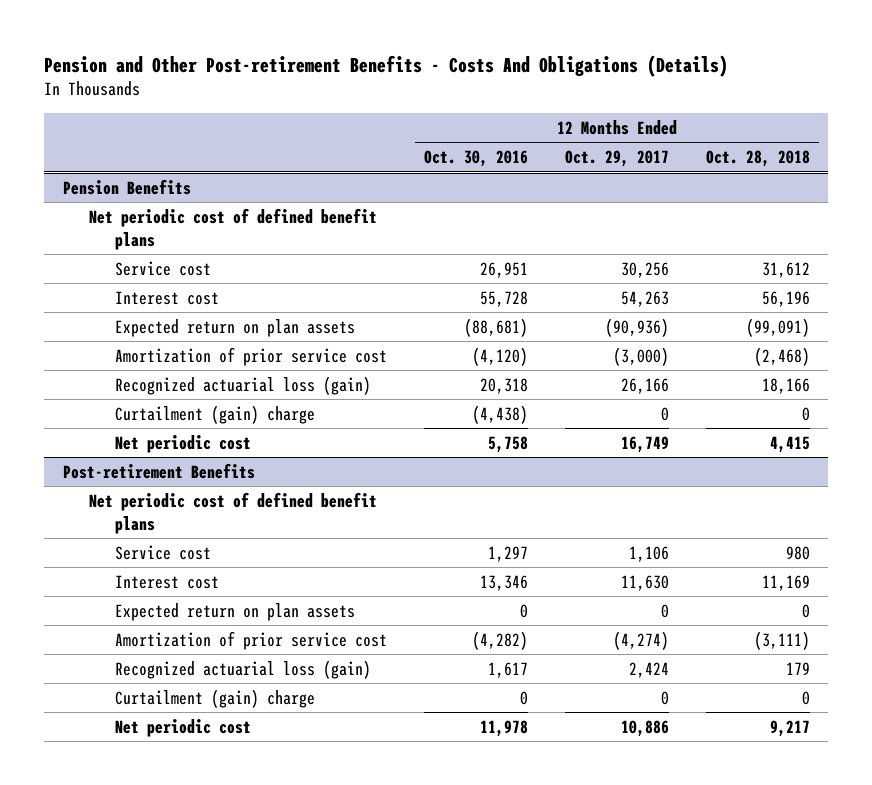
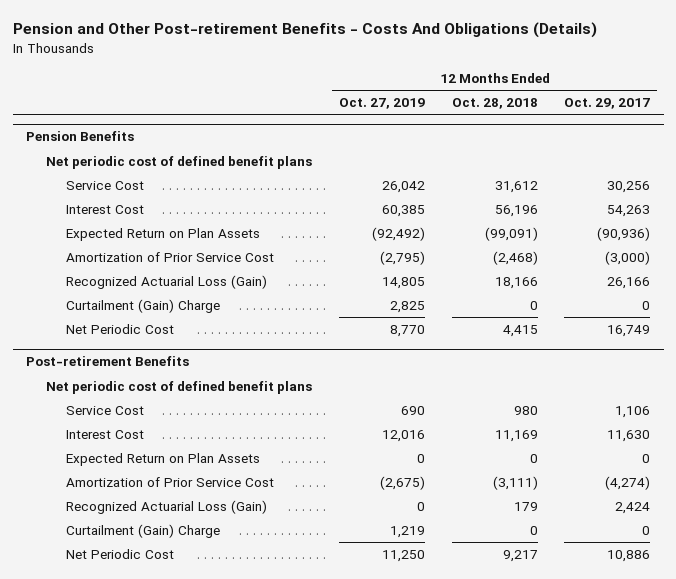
[424,150,529,168] Oct. 30, 2016 -> none
none -> [338,98,425,110] Oct. 27, 2019
[115,260,212,276] Service cost -> [66,180,145,190] Service Cost
[115,290,220,305] Interest cost -> [66,204,145,214] Interest Cost
[115,318,356,337] Expected return on plan assets -> [66,227,261,241] Expected Return on Plan Assets
[115,346,388,366] Amortization of prior service cost -> [66,251,275,262] Amortization of Prior Service Cost
[115,375,372,395] Recognized actuarial loss (gain) -> [66,274,268,289] Recognized Actuarial Loss (Gain)
[115,404,316,424] Curtailment (gain) charge -> [66,298,221,313] Curtailment (Gain) Charge
[115,434,252,453] Net periodic cost -> [66,323,175,334] Net Periodic Cost
[115,544,212,560] Service cost -> [66,405,145,415] Service Cost
[115,574,220,589] Interest cost -> [66,429,145,439] Interest Cost
[115,602,356,621] Expected return on plan assets -> [66,452,261,466] Expected Return on Plan Assets
[115,630,388,650] Amortization of prior service cost -> [66,476,275,487] Amortization of Prior Service Cost
[115,659,372,679] Recognized actuarial loss (gain) -> [66,499,268,514] Recognized Actuarial Loss (Gain)
[115,688,316,708] Curtailment (gain) charge -> [66,523,221,538] Curtailment (Gain) Charge
[115,718,252,737] Net periodic cost -> [66,548,175,559] Net Periodic Cost

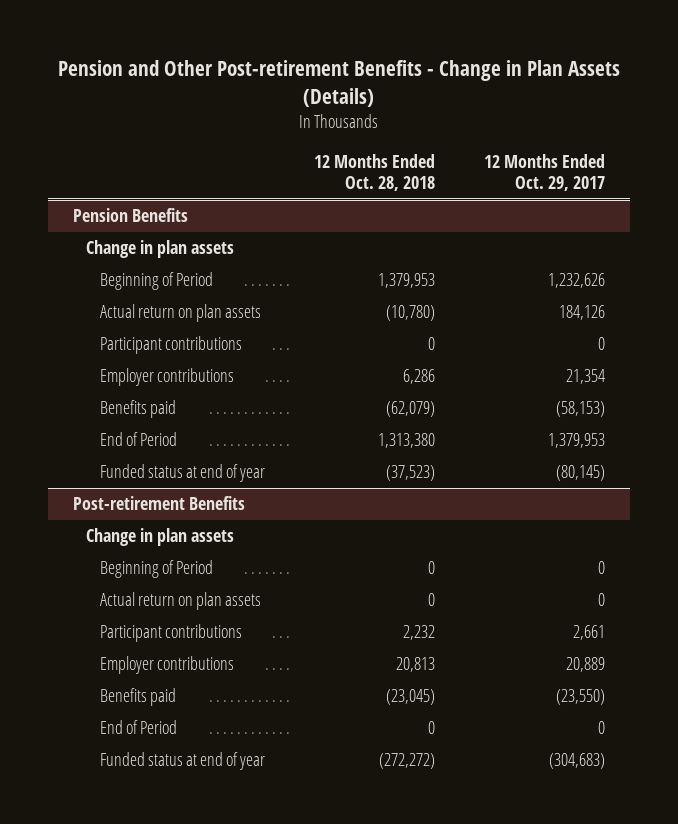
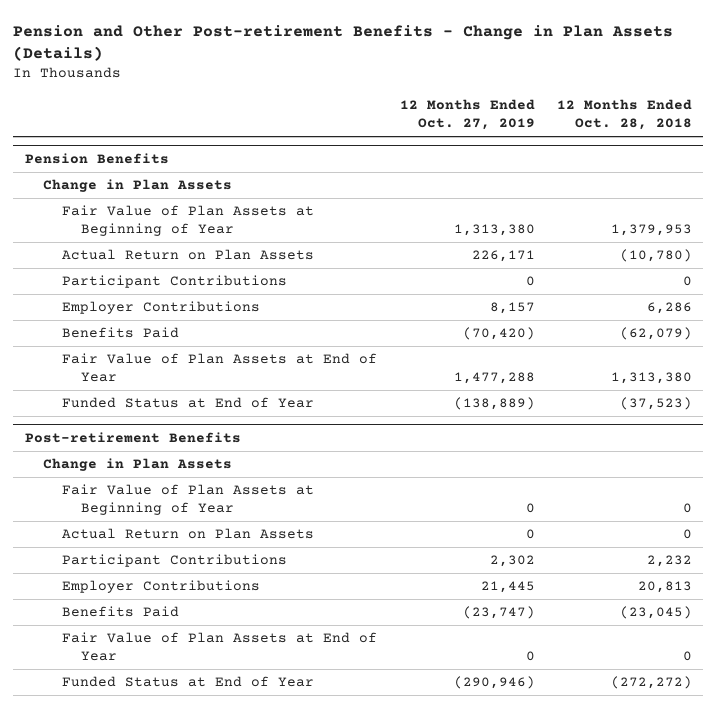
[484,153,606,192] 12 Months Ended Oct. 29, 2017 -> none
none -> [399,99,535,131] 12 Months Ended Oct. 27, 2019
[86,240,235,259] Change in plan assets -> [43,179,233,193] Change in Plan Assets
[100,272,214,291] Beginning of Period -> [62,205,315,237] Fair Value of Plan Assets at Beginning of Year
[100,304,262,323] Actual return on plan assets -> [62,249,315,261] Actual Return on Plan Assets
[100,336,243,355] Participant contributions -> [62,275,288,289] Participant Contributions
[100,368,235,387] Employer contributions -> [62,301,261,315] Employer Contributions
[100,400,177,419] Benefits paid -> [62,327,180,339] Benefits Paid
[100,432,178,447] End of Period -> [62,353,378,383] Fair Value of Plan Assets at End of Year
[100,464,266,483] Funded status at end of year -> [62,397,315,409] Funded Status at End of Year
[86,528,235,547] Change in plan assets -> [43,458,233,472] Change in Plan Assets
[100,560,214,579] Beginning of Period -> [62,484,315,516] Fair Value of Plan Assets at Beginning of Year
[100,592,262,611] Actual return on plan assets -> [62,528,315,540] Actual Return on Plan Assets
[100,624,243,643] Participant contributions -> [62,554,288,568] Participant Contributions
[100,656,235,675] Employer contributions -> [62,580,261,594] Employer Contributions
[100,688,177,707] Benefits paid -> [62,606,180,618] Benefits Paid
[100,720,178,735] End of Period -> [62,632,378,662] Fair Value of Plan Assets at End of Year
[100,752,266,771] Funded status at end of year -> [62,676,315,688] Funded Status at End of Year

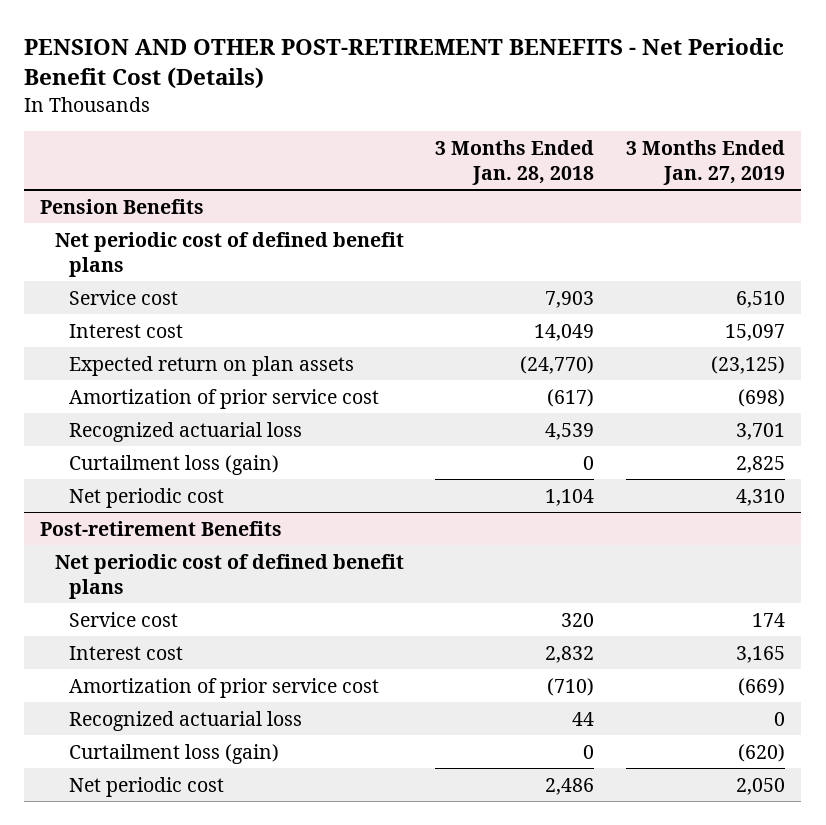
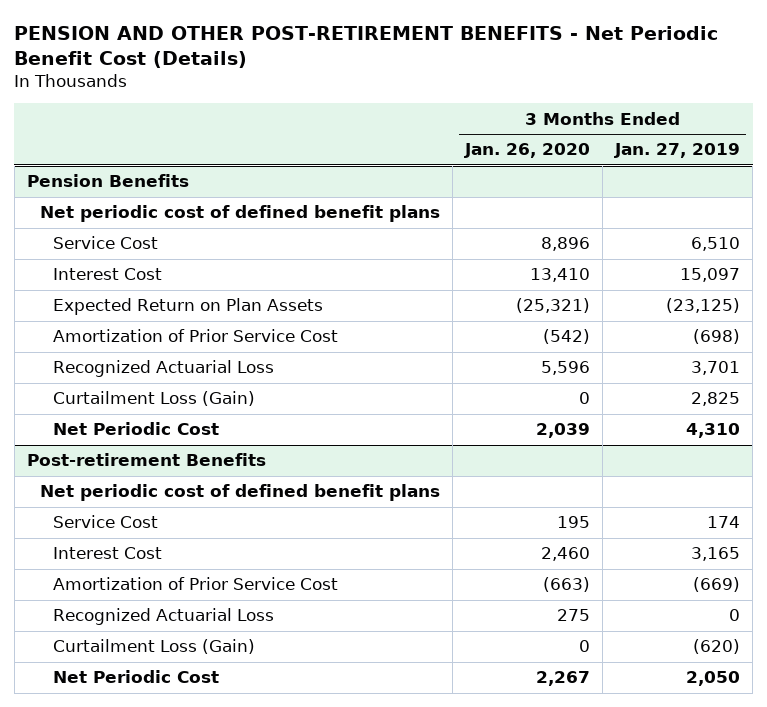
[435,139,595,185] 3 Months Ended Jan. 28, 2018 -> none
none -> [464,143,591,159] Jan. 26, 2020
[68,289,178,305] Service cost -> [53,236,159,250] Service Cost
[68,323,183,338] Interest cost -> [53,268,163,281] Interest Cost
[68,355,354,376] Expected return on plan assets -> [53,298,324,316] Expected Return on Plan Assets
[68,388,379,409] Amortization of prior service cost -> [53,329,339,343] Amortization of Prior Service Cost
[68,421,302,442] Recognized actuarial loss -> [53,360,275,378] Recognized Actuarial Loss
[68,454,279,475] Curtailment loss (gain) -> [53,391,256,407] Curtailment Loss (Gain)
[68,487,224,508] Net periodic cost -> [53,422,220,436] Net Periodic Cost
[68,611,178,627] Service cost -> [53,515,159,529] Service Cost
[68,645,183,660] Interest cost -> [53,547,163,560] Interest Cost
[68,677,379,698] Amortization of prior service cost -> [53,577,339,591] Amortization of Prior Service Cost
[68,710,302,731] Recognized actuarial loss -> [53,608,275,626] Recognized Actuarial Loss
[68,743,279,764] Curtailment loss (gain) -> [53,639,256,655] Curtailment Loss (Gain)
[68,776,224,797] Net periodic cost -> [53,670,220,684] Net Periodic Cost

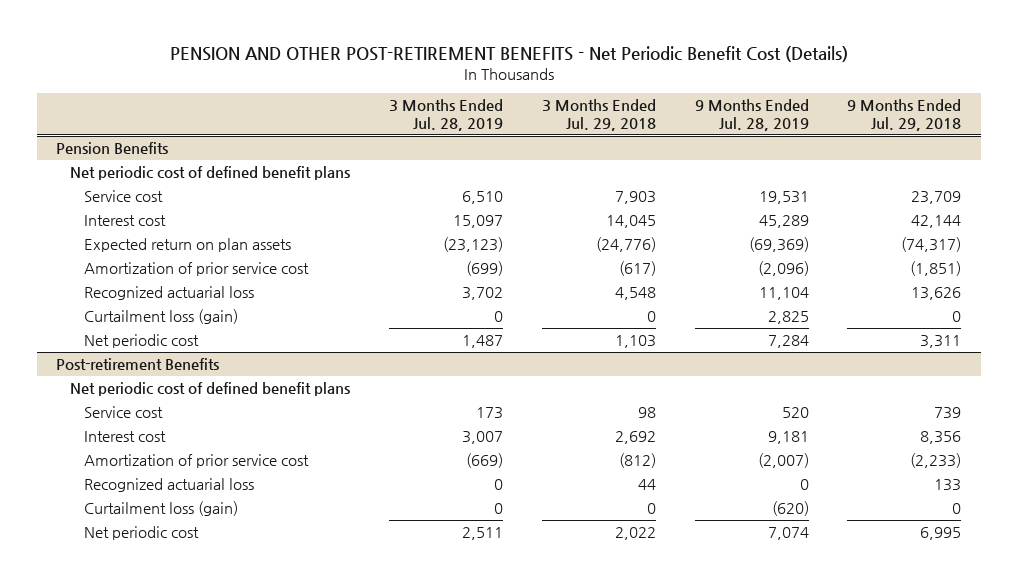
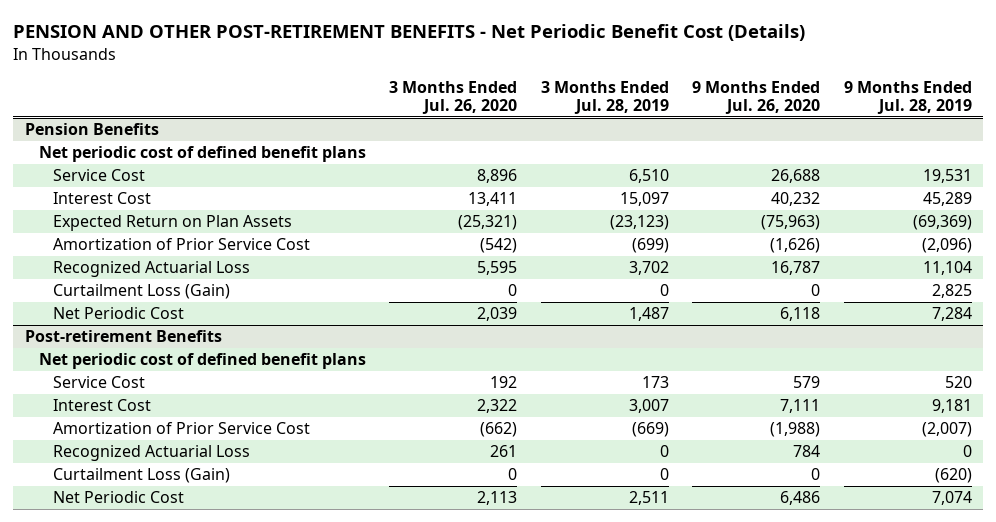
[541,99,656,132] 3 Months Ended Jul. 29, 2018 -> none
[847,99,962,132] 9 Months Ended Jul. 29, 2018 -> none
none -> [389,80,518,115] 3 Months Ended Jul. 26, 2020
none -> [692,80,821,115] 9 Months Ended Jul. 26, 2020
[84,189,164,202] Service cost -> [53,169,146,182] Service Cost
[84,214,167,226] Interest cost -> [53,192,152,205] Interest Cost
[84,237,292,252] Expected return on plan assets -> [53,215,293,232] Expected Return on Plan Assets
[84,261,310,276] Amortization of prior service cost -> [53,238,311,251] Amortization of Prior Service Cost
[84,285,255,300] Recognized actuarial loss -> [53,261,251,278] Recognized Actuarial Loss
[84,308,239,324] Curtailment loss (gain) -> [53,284,231,300] Curtailment Loss (Gain)
[84,333,200,348] Net periodic cost -> [53,307,185,320] Net Periodic Cost
[84,405,164,418] Service cost -> [53,376,146,389] Service Cost
[84,430,167,442] Interest cost -> [53,399,152,412] Interest Cost
[84,453,310,468] Amortization of prior service cost -> [53,422,311,435] Amortization of Prior Service Cost
[84,477,255,492] Recognized actuarial loss -> [53,445,251,462] Recognized Actuarial Loss
[84,500,239,516] Curtailment loss (gain) -> [53,468,231,484] Curtailment Loss (Gain)
[84,525,200,540] Net periodic cost -> [53,491,185,504] Net Periodic Cost

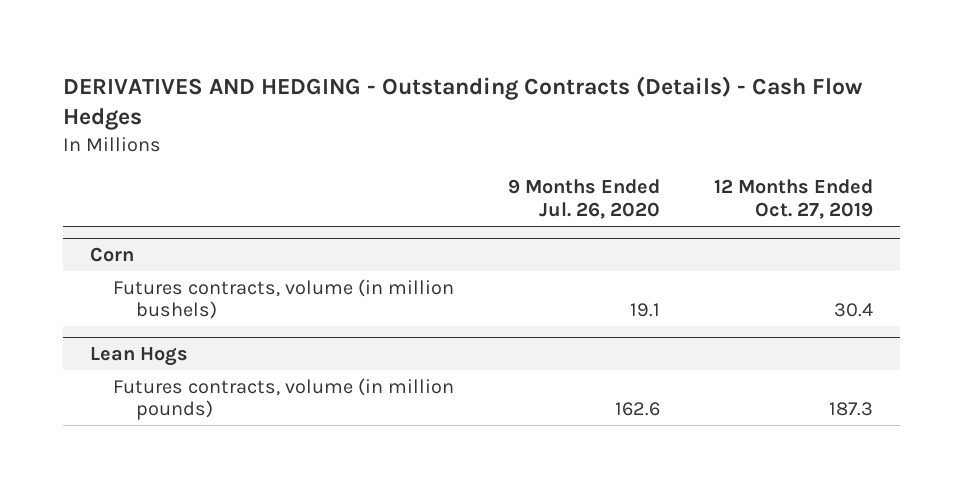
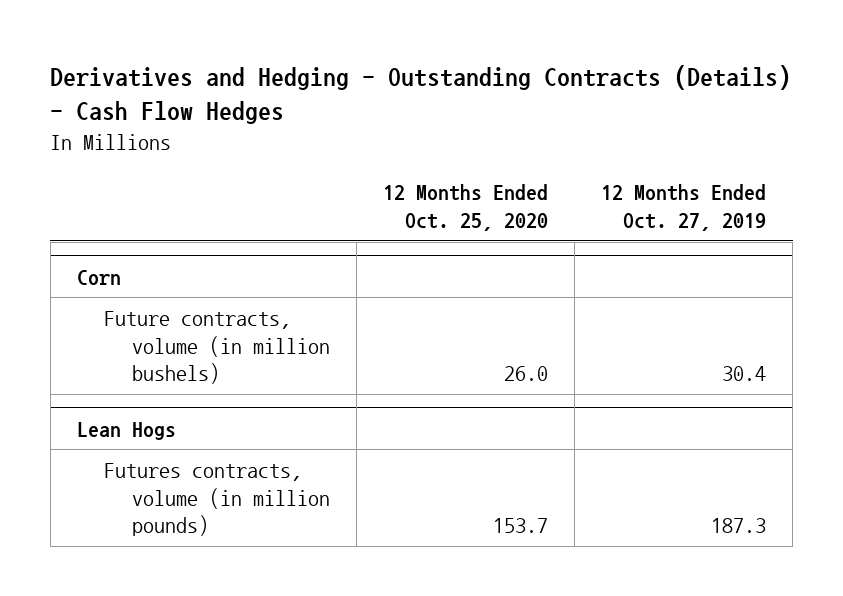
[62,75,863,131] DERIVATIVES AND HEDGING - Outstanding Contracts (Details) - Cash Flow Hedges -> [50,64,792,125] Derivatives and Hedging - Outstanding Contracts (Details) - Cash Flow Hedges
[508,179,661,220] 9 Months Ended Jul. 26, 2020 -> none
none -> [382,184,548,231] 12 Months Ended Oct. 25, 2020
[112,278,454,320] Futures contracts, volume (in million bushels) -> [104,310,330,385] Future contracts, volume (in million bushels)

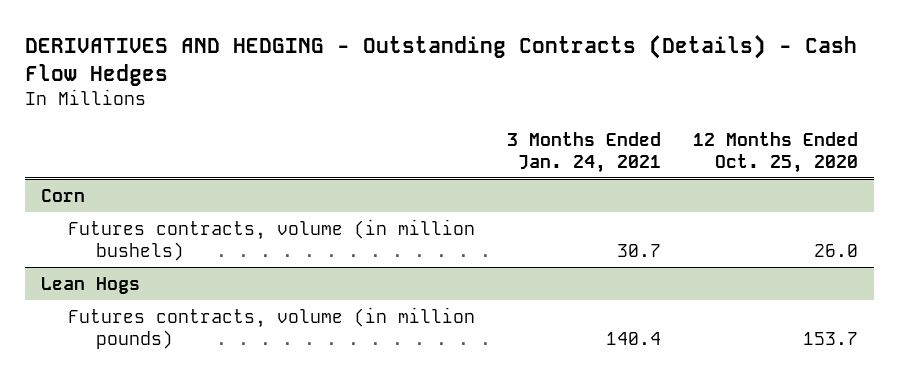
[50,64,792,125] Derivatives and Hedging - Outstanding Contracts (Details) - Cash Flow Hedges -> [24,34,857,86] DERIVATIVES AND HEDGING - Outstanding Contracts (Details) - Cash Flow Hedges
[600,184,766,231] 12 Months Ended Oct. 27, 2019 -> none
none -> [507,131,662,173] 3 Months Ended Jan. 24, 2021
[104,310,330,385] Future contracts, volume (in million bushels) -> [68,218,476,261] Futures contracts, volume (in million bushels)

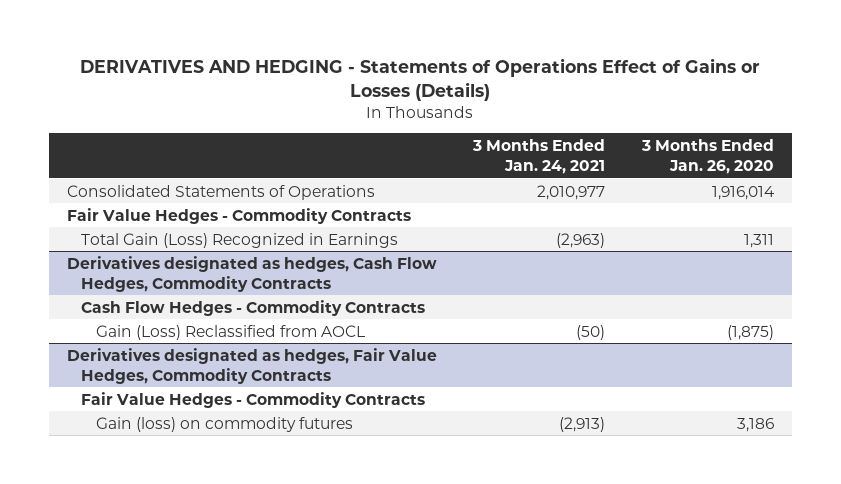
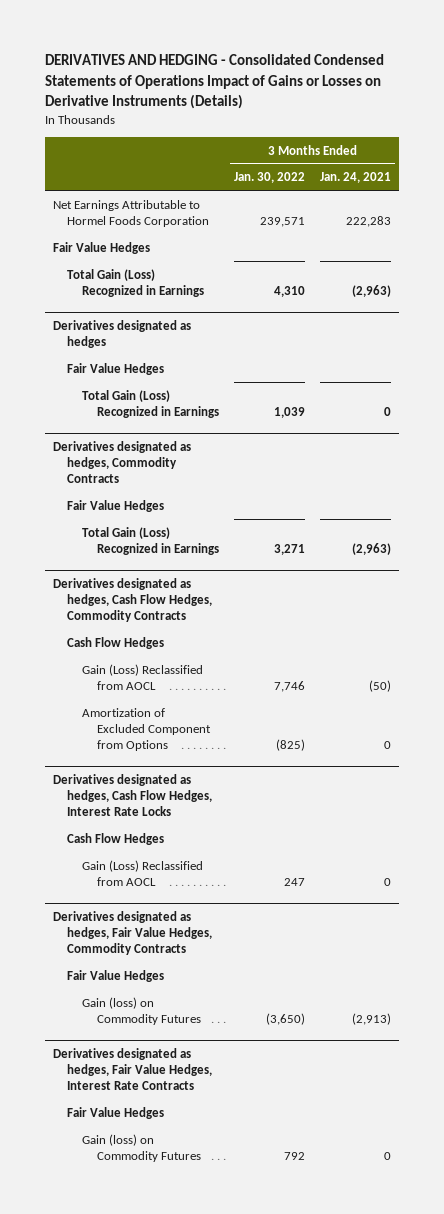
[80,58,761,101] DERIVATIVES AND HEDGING - Statements of Operations Effect of Gains or Losses (Details) -> [45,54,385,110] DERIVATIVES AND HEDGING - Consolidated Condensed Statements of Operations Impact of Gains or Losses on Derivative Instruments (Details)
[640,138,774,174] 3 Months Ended Jan. 26, 2020 -> none
none -> [233,172,305,184] Jan. 30, 2022
[67,184,376,200] Consolidated Statements of Operations -> none
none -> [52,199,210,227] Net Earnings Attributable to Hormel Foods Corporation
[67,207,412,224] Fair Value Hedges - Commodity Contracts -> [52,241,150,254] Fair Value Hedges
none -> [52,319,191,349] Derivatives designated as hedges
none -> [67,362,165,375] Fair Value Hedges
none -> [82,389,219,418] Total Gain (Loss) Recognized in Earnings
none -> [52,440,191,484] Derivatives designated as hedges, Commodity Contracts
none -> [67,499,165,512] Fair Value Hedges
none -> [82,526,219,555] Total Gain (Loss) Recognized in Earnings
[81,299,426,316] Cash Flow Hedges - Commodity Contracts -> [67,636,165,649] Cash Flow Hedges
none -> [82,707,211,752] Amortization of Excluded Component from Options
none -> [52,773,213,817] Derivatives designated as hedges, Cash Flow Hedges, Interest Rate Locks
none -> [67,832,165,845] Cash Flow Hedges
none -> [82,859,204,886] Gain (Loss) Reclassified from AOCL
[81,391,426,408] Fair Value Hedges - Commodity Contracts -> [67,969,165,982] Fair Value Hedges
[95,416,353,432] Gain (loss) on commodity futures -> [82,996,201,1025] Gain (loss) on Commodity Futures
none -> [52,1047,213,1091] Derivatives designated as hedges, Fair Value Hedges, Interest Rate Contracts
none -> [67,1106,165,1119] Fair Value Hedges
none -> [82,1133,201,1162] Gain (loss) on Commodity Futures

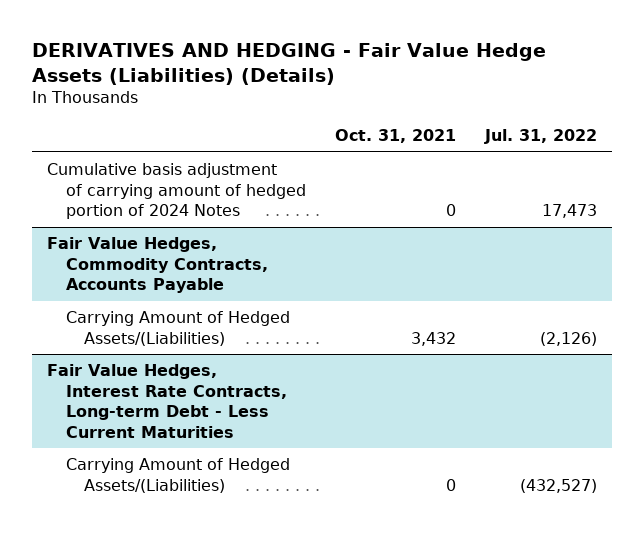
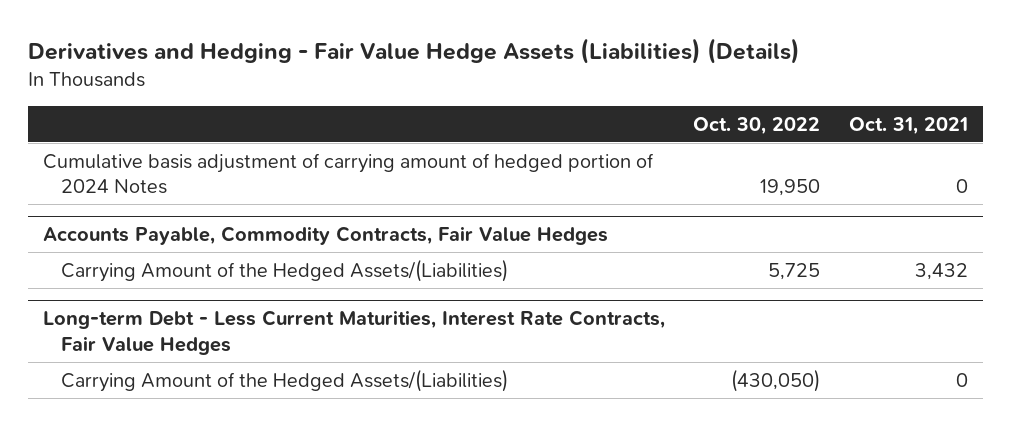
[32,43,547,85] DERIVATIVES AND HEDGING - Fair Value Hedge Assets (Liabilities) (Details) -> [28,38,801,65] Derivatives and Hedging - Fair Value Hedge Assets (Liabilities) (Details)
[484,129,598,145] Jul. 31, 2022 -> none
none -> [693,116,821,135] Oct. 30, 2022
[47,237,268,294] Fair Value Hedges, Commodity Contracts, Accounts Payable -> [42,226,608,246] Accounts Payable, Commodity Contracts, Fair Value Hedges
[65,311,290,346] Carrying Amount of Hedged Assets/(Liabilities) -> [60,258,508,282] Carrying Amount of the Hedged Assets/(Liabilities)
[47,364,287,438] Fair Value Hedges, Interest Rate Contracts, Long-term Debt - Less Current Maturities -> [42,310,665,356] Long-term Debt - Less Current Maturities, Interest Rate Contracts, Fair Value Hedges
[65,458,290,493] Carrying Amount of Hedged Assets/(Liabilities) -> [60,368,508,392] Carrying Amount of the Hedged Assets/(Liabilities)

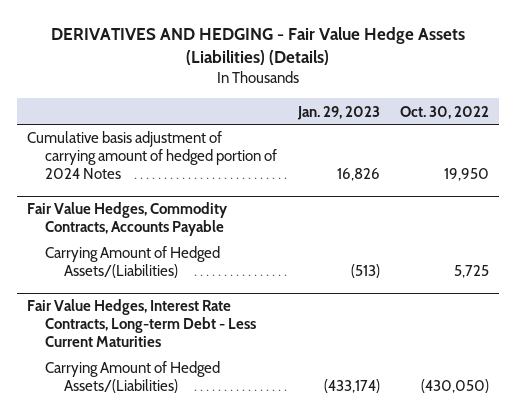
[28,38,801,65] Derivatives and Hedging - Fair Value Hedge Assets (Liabilities) (Details) -> [51,26,466,66] DERIVATIVES AND HEDGING - Fair Value Hedge Assets (Liabilities) (Details)
[849,116,969,135] Oct. 31, 2021 -> none
none -> [296,105,380,120] Jan. 29, 2023
[42,226,608,246] Accounts Payable, Commodity Contracts, Fair Value Hedges -> [26,202,228,237] Fair Value Hedges, Commodity Contracts, Accounts Payable
[60,258,508,282] Carrying Amount of the Hedged Assets/(Liabilities) -> [45,246,221,279] Carrying Amount of Hedged Assets/(Liabilities)
[42,310,665,356] Long-term Debt - Less Current Maturities, Interest Rate Contracts, Fair Value Hedges -> [26,299,257,348] Fair Value Hedges, Interest Rate Contracts, Long-term Debt - Less Current Maturities
[60,368,508,392] Carrying Amount of the Hedged Assets/(Liabilities) -> [45,361,221,394] Carrying Amount of Hedged Assets/(Liabilities)

